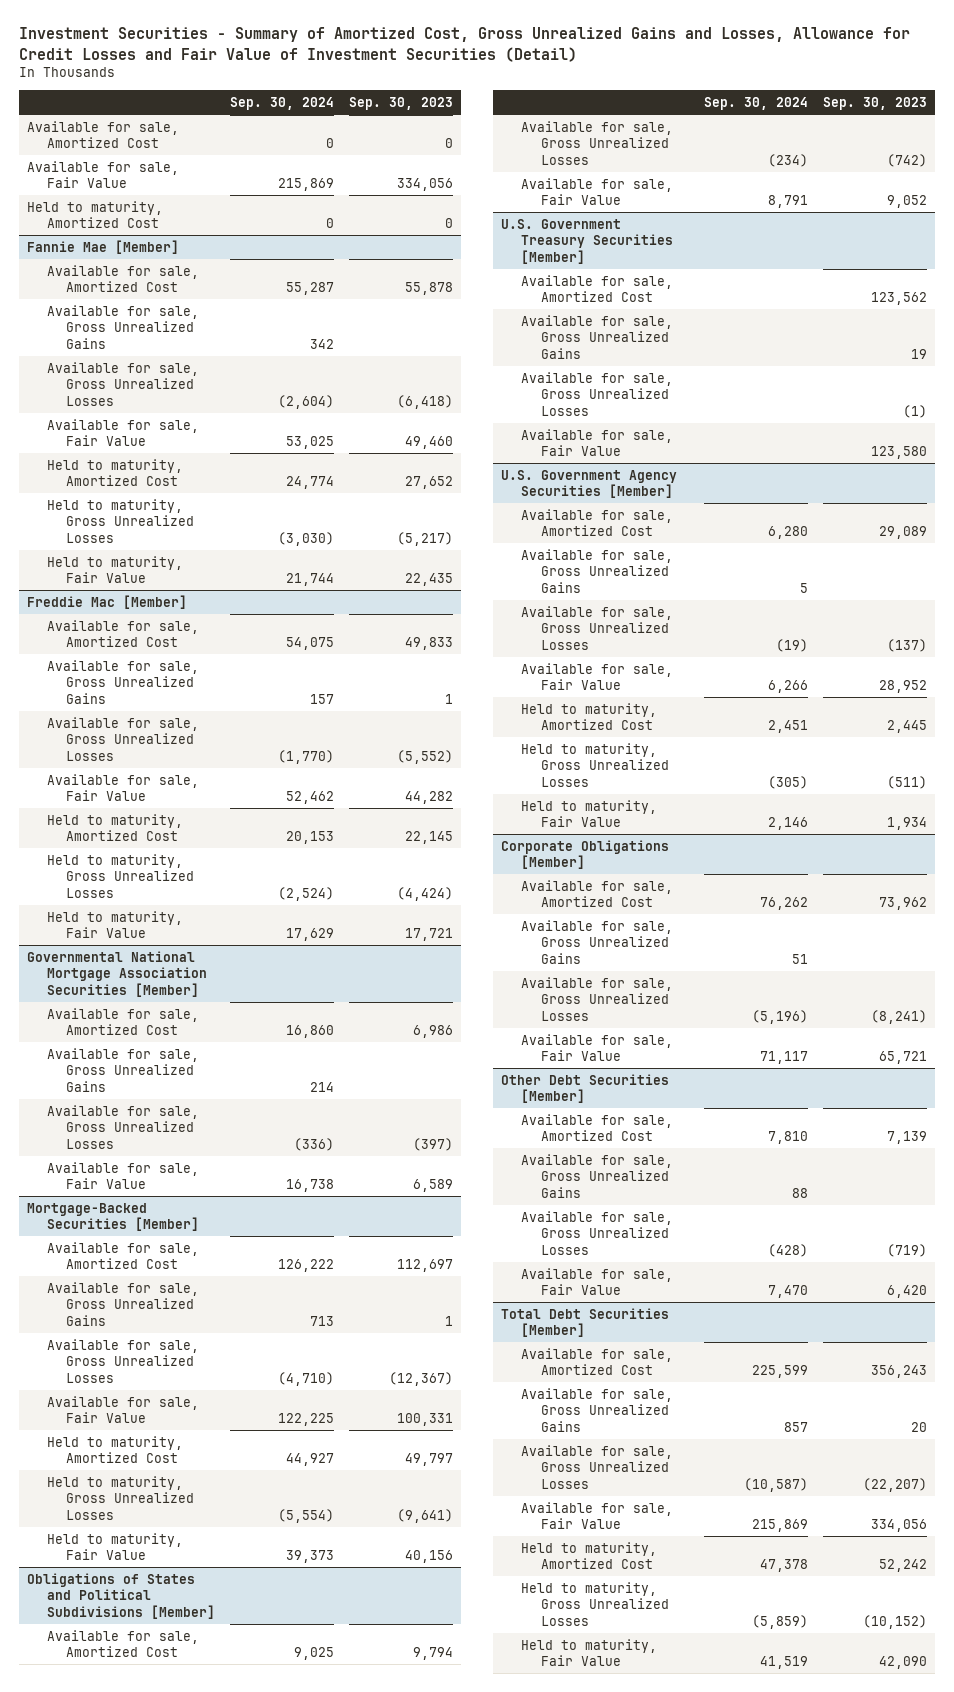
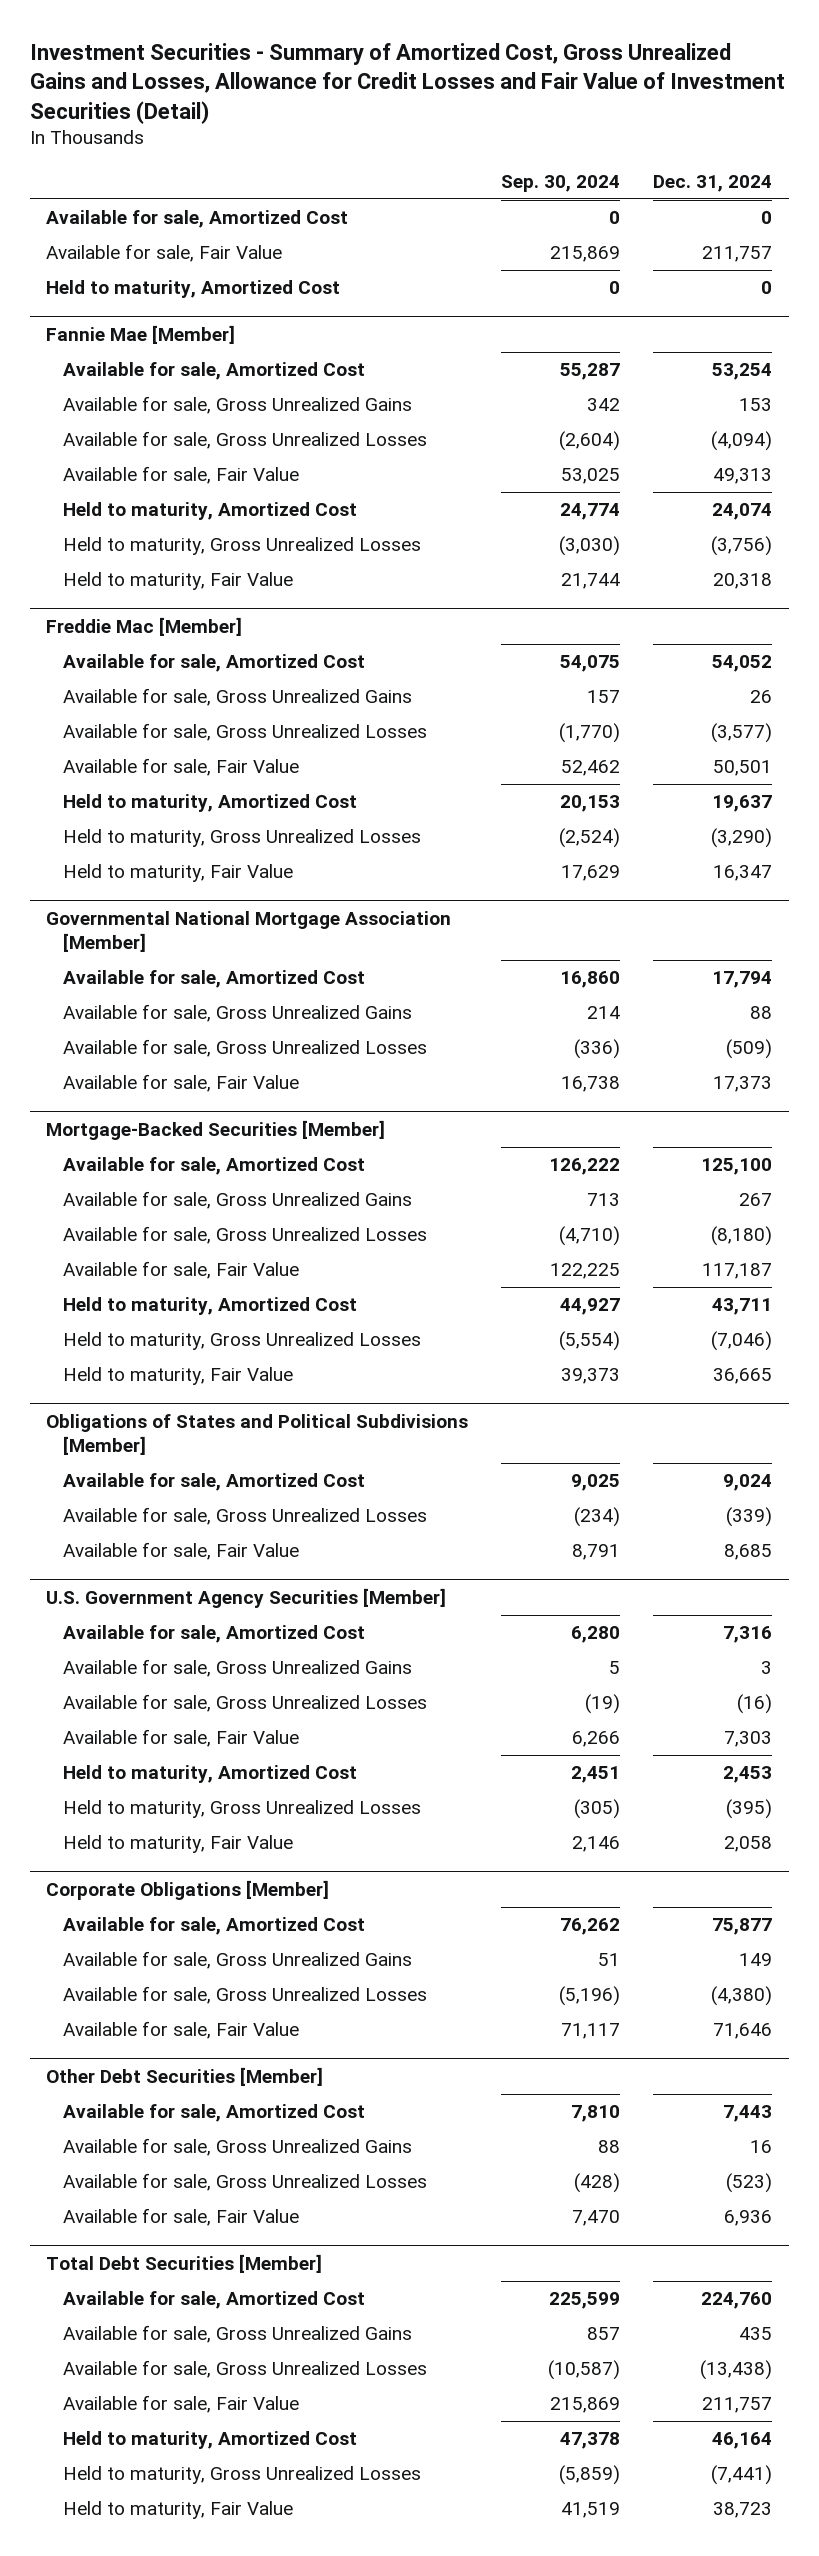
[349,97,454,111] Sep. 30, 2023 -> none
none -> [653,174,773,192] Dec. 31, 2024
[26,950,207,998] Governmental National Mortgage Association Securities [Member] -> [46,911,452,953] Governmental National Mortgage Association [Member]
[500,218,673,265] U.S. Government Treasury Securities [Member] -> none
[520,274,673,303] Available for sale, Amortized Cost -> none
[520,314,673,360] Available for sale, Gross Unrealized Gains -> none
[520,371,673,417] Available for sale, Gross Unrealized Losses -> none
[520,428,673,457] Available for sale, Fair Value -> none

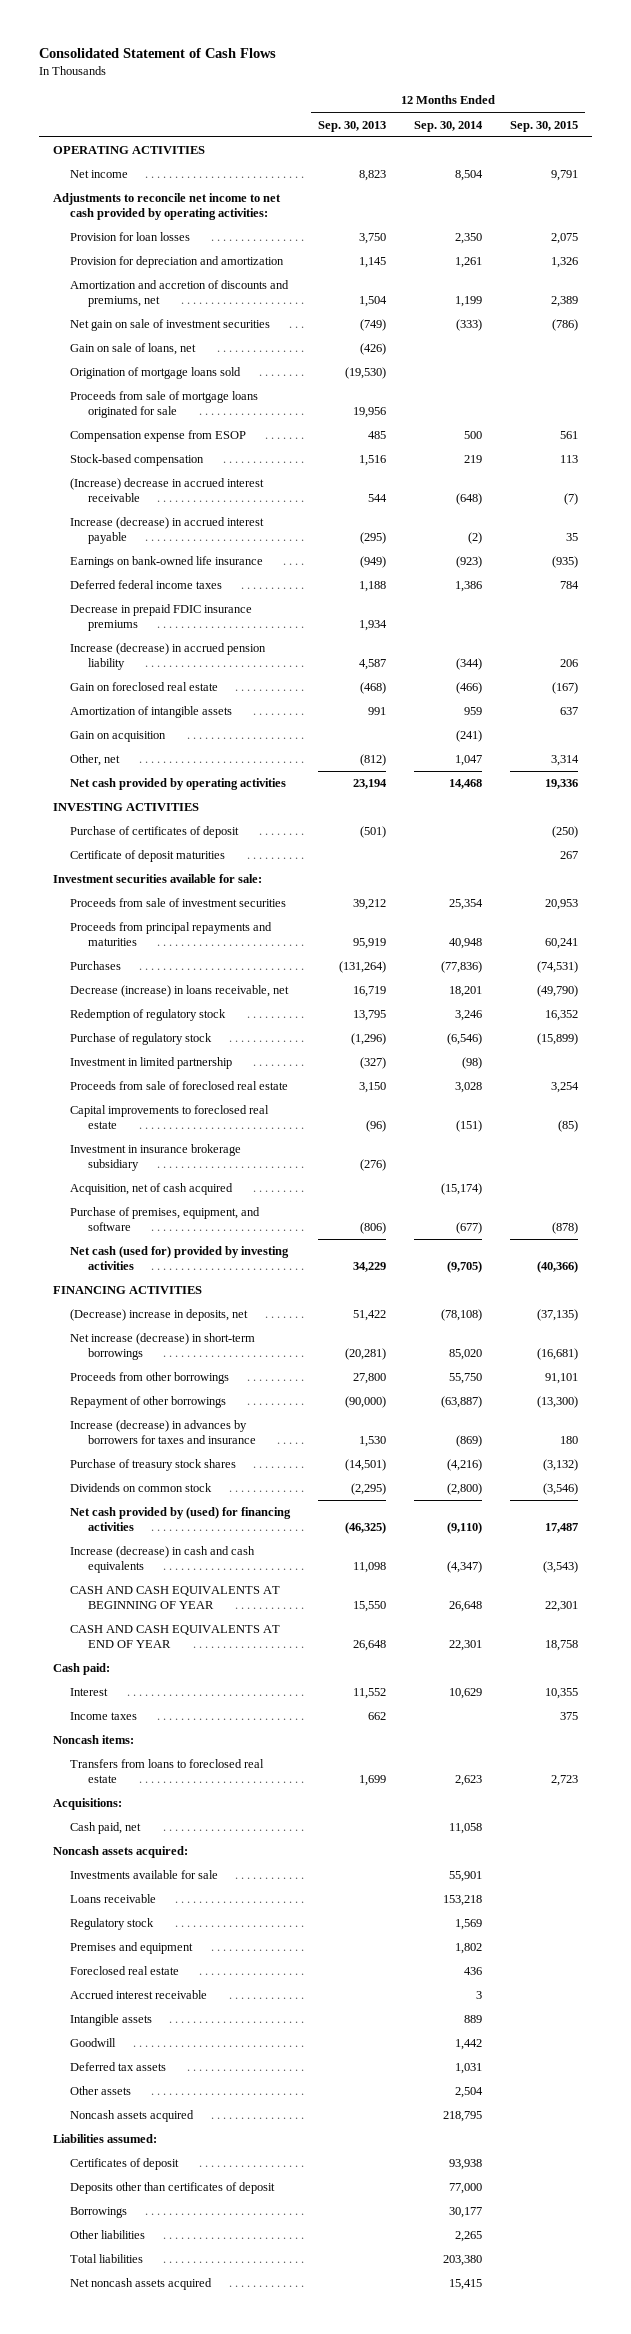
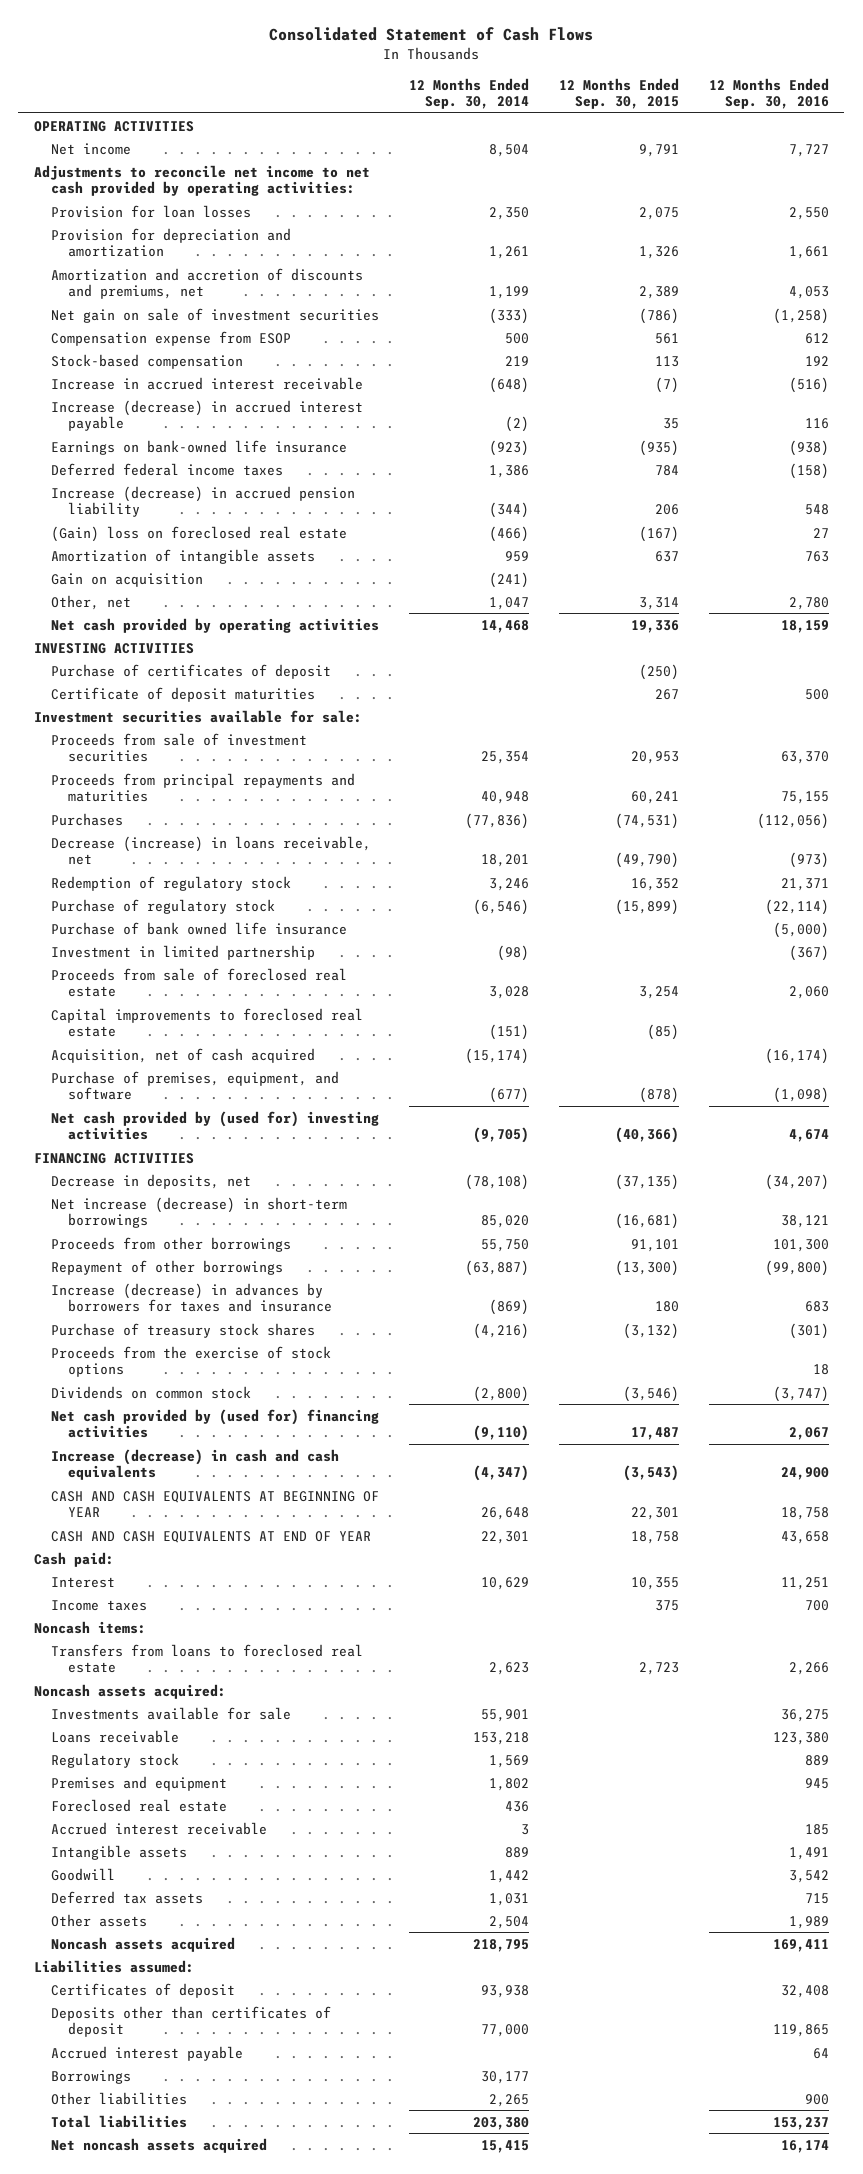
[318,120,387,132] Sep. 30, 2013 -> none
none -> [709,77,830,110] 12 Months Ended Sep. 30, 2016
[70,343,197,356] Gain on sale of loans, net -> none
[70,367,242,380] Origination of mortgage loans sold -> none
[70,391,259,418] Proceeds from sale of mortgage loans originated for sale -> none
[70,478,265,502] (Increase) decrease in accrued interest receivable -> [50,376,363,390] Increase in accrued interest receivable
[70,604,253,631] Decrease in prepaid FDIC insurance premiums -> none
[70,682,219,692] Gain on foreclosed real estate -> [50,525,347,542] (Gain) loss on foreclosed real estate
none -> [50,921,347,935] Purchase of bank owned life insurance
[70,1144,242,1171] Investment in insurance brokerage subsidiary -> none
[70,1246,290,1270] Net cash (used for) provided by investing activities -> [50,1110,379,1140] Net cash provided by (used for) investing activities
[70,1309,249,1322] (Decrease) increase in deposits, net -> [50,1173,251,1189] Decrease in deposits, net
none -> [50,1345,331,1377] Proceeds from the exercise of stock options
[70,1507,292,1531] Net cash provided by (used) for financing activities -> [50,1408,379,1438] Net cash provided by (used for) financing activities
[52,1798,122,1811] Acquisitions: -> none
[70,1822,142,1835] Cash paid, net -> none
none -> [50,2045,243,2061] Accrued interest payable

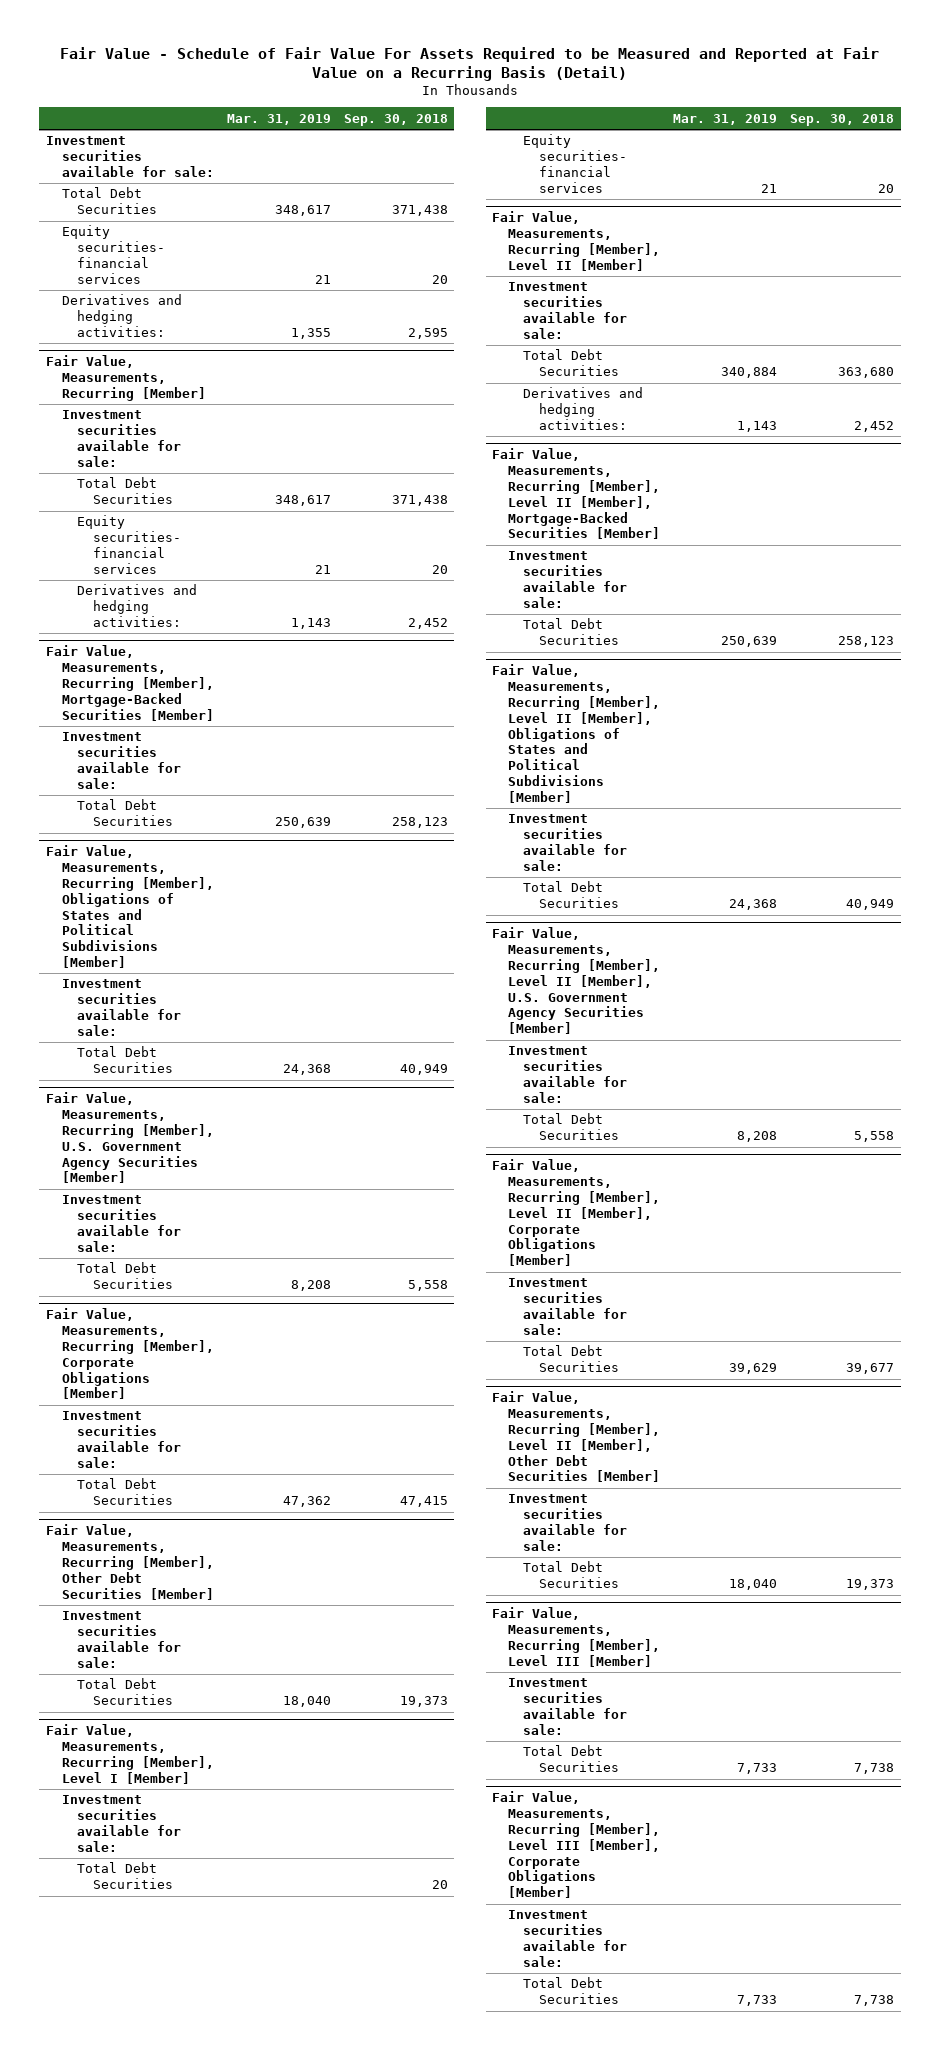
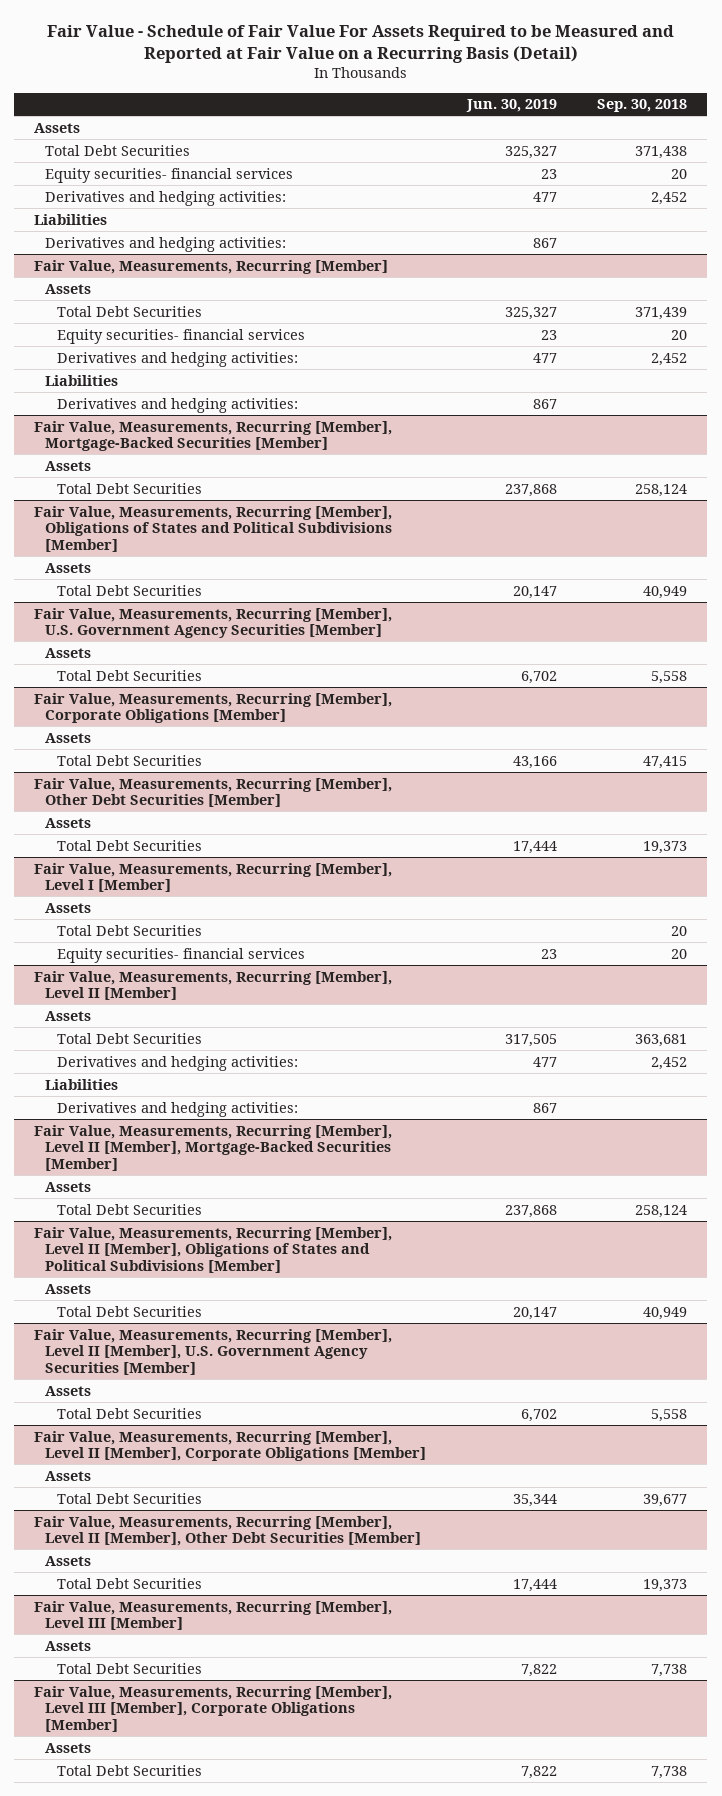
[226,113,331,125] Mar. 31, 2019 -> none
none -> [465,99,557,113] Jun. 30, 2019
[45,136,214,178] Investment securities available for sale: -> none
none -> [34,122,81,133] Assets
[407,328,448,340] 2,595 -> [651,191,688,205] 2,452
none -> [34,213,108,225] Liabilities
none -> [45,236,287,252] Derivatives and hedging activities:
[61,410,182,467] Investment securities available for sale: -> none
none -> [45,283,92,294] Assets
[391,495,448,507] 371,438 -> [635,306,688,320] 371,439
none -> [45,374,119,386] Liabilities
none -> [56,397,298,413] Derivatives and hedging activities:
[61,732,182,789] Investment securities available for sale: -> none
none -> [45,460,92,471] Assets
[391,817,448,829] 258,123 -> [635,483,688,497] 258,124
[61,979,182,1036] Investment securities available for sale: -> none
none -> [45,562,92,573] Assets
[61,1195,182,1252] Investment securities available for sale: -> none
none -> [45,647,92,658] Assets
[61,1411,182,1468] Investment securities available for sale: -> none
none -> [45,732,92,743] Assets
[61,1611,182,1668] Investment securities available for sale: -> none
none -> [45,817,92,828] Assets
[61,1795,182,1852] Investment securities available for sale: -> none
none -> [45,902,92,913] Assets
[507,282,628,339] Investment securities available for sale: -> none
none -> [45,1010,92,1021] Assets
[838,367,895,379] 363,680 -> [635,1033,688,1047] 363,681
none -> [45,1078,119,1090] Liabilities
none -> [56,1101,298,1117] Derivatives and hedging activities:
[507,551,628,608] Investment securities available for sale: -> none
none -> [45,1181,92,1192] Assets
[838,636,895,648] 258,123 -> [635,1204,688,1218] 258,124
[507,814,628,871] Investment securities available for sale: -> none
none -> [45,1283,92,1294] Assets
[507,1046,628,1103] Investment securities available for sale: -> none
none -> [45,1385,92,1396] Assets
[507,1278,628,1335] Investment securities available for sale: -> none
none -> [45,1470,92,1481] Assets
[507,1494,628,1551] Investment securities available for sale: -> none
none -> [45,1555,92,1566] Assets
[507,1678,628,1735] Investment securities available for sale: -> none
none -> [45,1640,92,1651] Assets
[507,1910,628,1967] Investment securities available for sale: -> none
none -> [45,1742,92,1753] Assets

